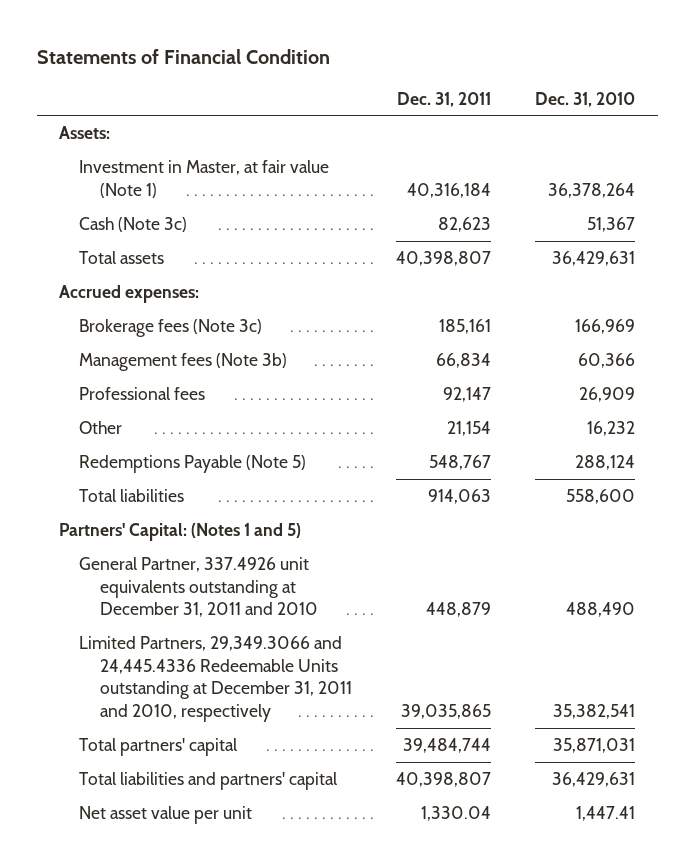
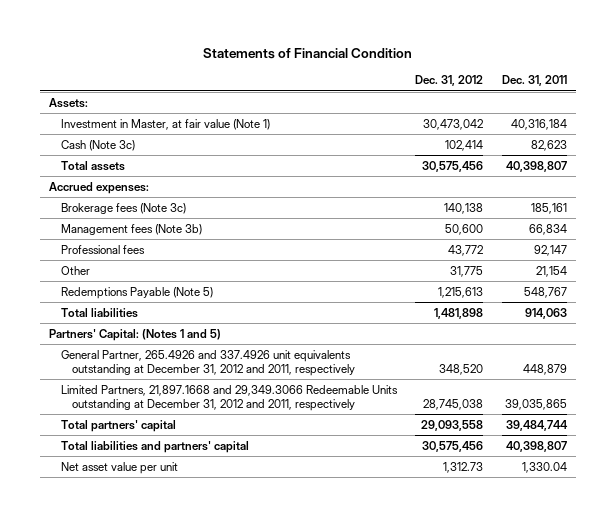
[535,91,636,107] Dec. 31, 2010 -> none
none -> [415,75,484,87] Dec. 31, 2012
[79,557,318,618] General Partner, 337.4926 unit equivalents outstanding at December 31, 2011 and 2010 -> [60,349,356,376] General Partner, 265.4926 and 337.4926 unit equivalents outstanding at December 31, 2012 and 2011, respectively
[79,636,352,722] Limited Partners, 29,349.3066 and 24,445.4336 Redeemable Units outstanding at December 31, 2011 and 2010, respectively -> [60,384,398,411] Limited Partners, 21,897.1668 and 29,349.3066 Redeemable Units outstanding at December 31, 2012 and 2011, respectively

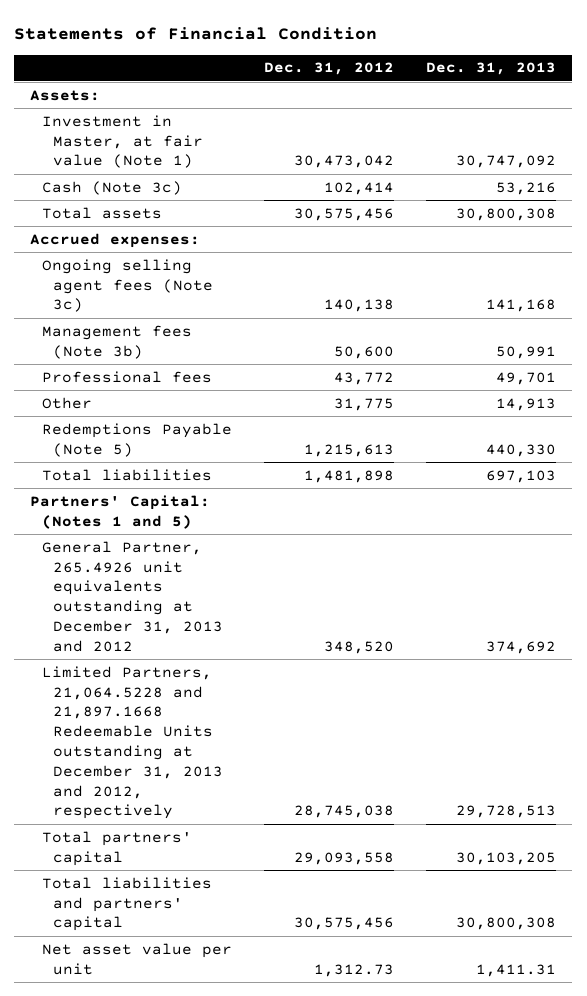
[502,75,568,87] Dec. 31, 2011 -> none
none -> [426,62,557,76] Dec. 31, 2013
[60,202,186,214] Brokerage fees (Note 3c) -> [41,258,214,313] Ongoing selling agent fees (Note 3c)
[60,349,356,376] General Partner, 265.4926 and 337.4926 unit equivalents outstanding at December 31, 2012 and 2011, respectively -> [41,540,224,652] General Partner, 265.4926 unit equivalents outstanding at December 31, 2013 and 2012
[60,384,398,411] Limited Partners, 21,897.1668 and 29,349.3066 Redeemable Units outstanding at December 31, 2012 and 2011, respectively -> [41,665,224,820] Limited Partners, 21,064.5228 and 21,897.1668 Redeemable Units outstanding at December 31, 2013 and 2012, respectively

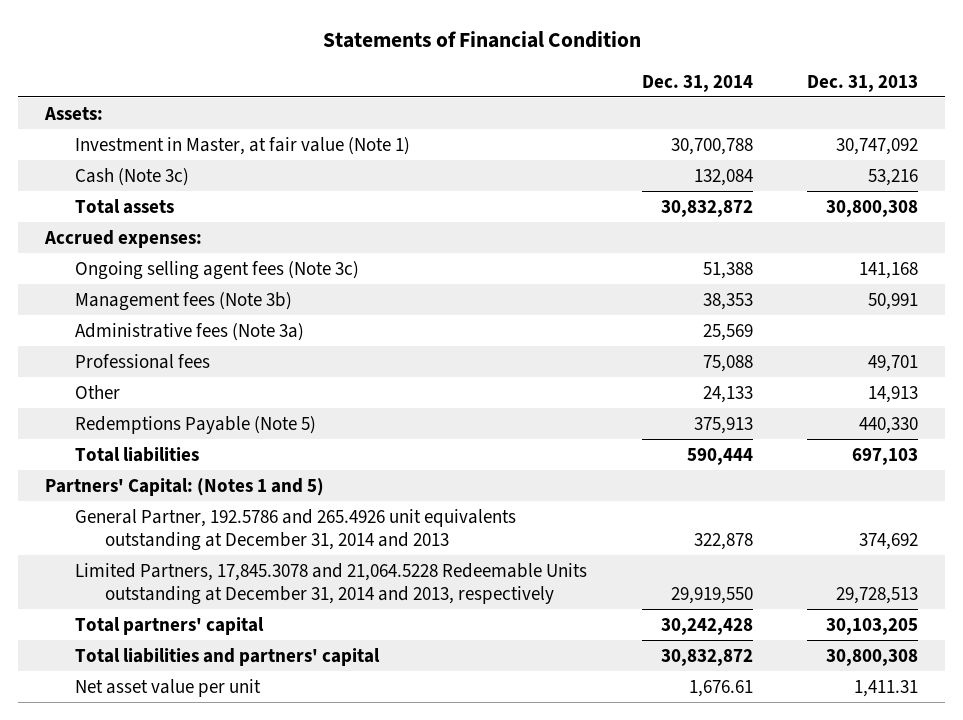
[263,62,394,76] Dec. 31, 2012 -> none
none -> [641,74,753,92] Dec. 31, 2014
none -> [75,322,305,341] Administrative fees (Note 3a)
[41,540,224,652] General Partner, 265.4926 unit equivalents outstanding at December 31, 2013 and 2012 -> [75,508,517,551] General Partner, 192.5786 and 265.4926 unit equivalents outstanding at December 31, 2014 and 2013
[41,665,224,820] Limited Partners, 21,064.5228 and 21,897.1668 Redeemable Units outstanding at December 31, 2013 and 2012, respectively -> [75,562,588,605] Limited Partners, 17,845.3078 and 21,064.5228 Redeemable Units outstanding at December 31, 2014 and 2013, respectively

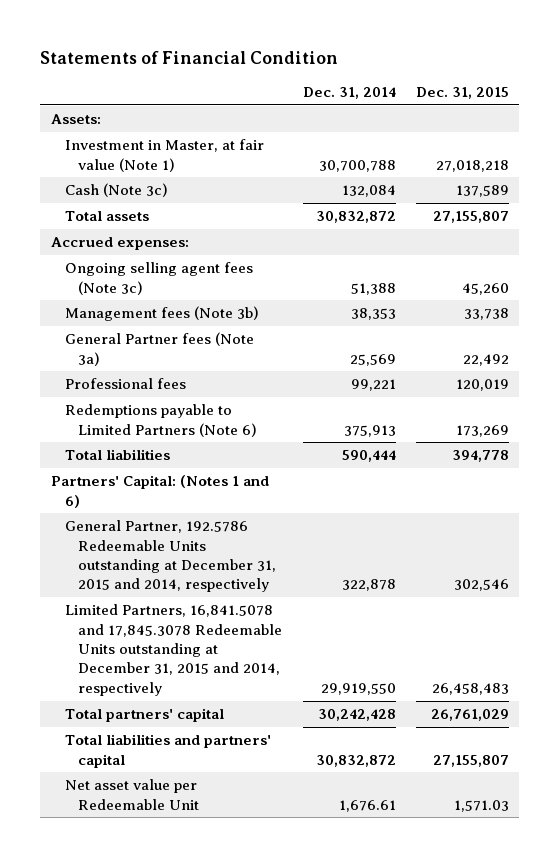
[806,74,918,92] Dec. 31, 2013 -> none
none -> [416,86,510,99] Dec. 31, 2015
[75,384,121,399] Other -> none
[75,322,305,341] Administrative fees (Note 3a) -> [64,332,254,366] General Partner fees (Note 3a)
[702,354,753,372] 75,088 -> [350,379,396,392] 99,221
[75,415,317,434] Redemptions Payable (Note 5) -> [64,404,258,437] Redemptions payable to Limited Partners (Note 6)
[45,477,325,496] Partners' Capital: (Notes 1 and 5) -> [50,475,269,508] Partners' Capital: (Notes 1 and 6)
[75,508,517,551] General Partner, 192.5786 and 265.4926 unit equivalents outstanding at December 31, 2014 and 2013 -> [64,520,277,593] General Partner, 192.5786 Redeemable Units outstanding at December 31, 2015 and 2014, respectively
[75,562,588,605] Limited Partners, 17,845.3078 and 21,064.5228 Redeemable Units outstanding at December 31, 2014 and 2013, respectively -> [64,604,283,696] Limited Partners, 16,841.5078 and 17,845.3078 Redeemable Units outstanding at December 31, 2015 and 2014, respectively
[75,678,262,697] Net asset value per unit -> [64,779,200,810] Net asset value per Redeemable Unit

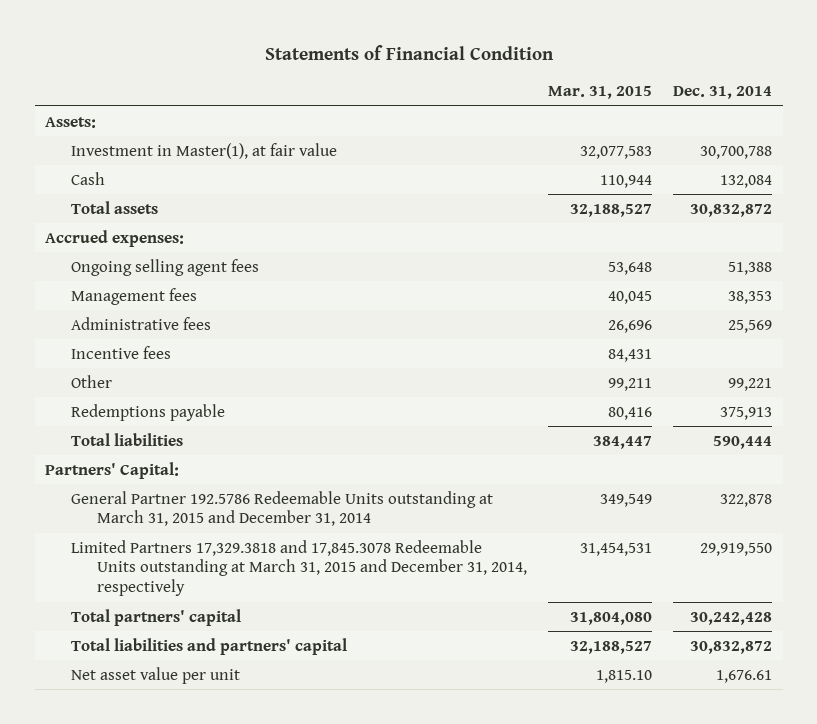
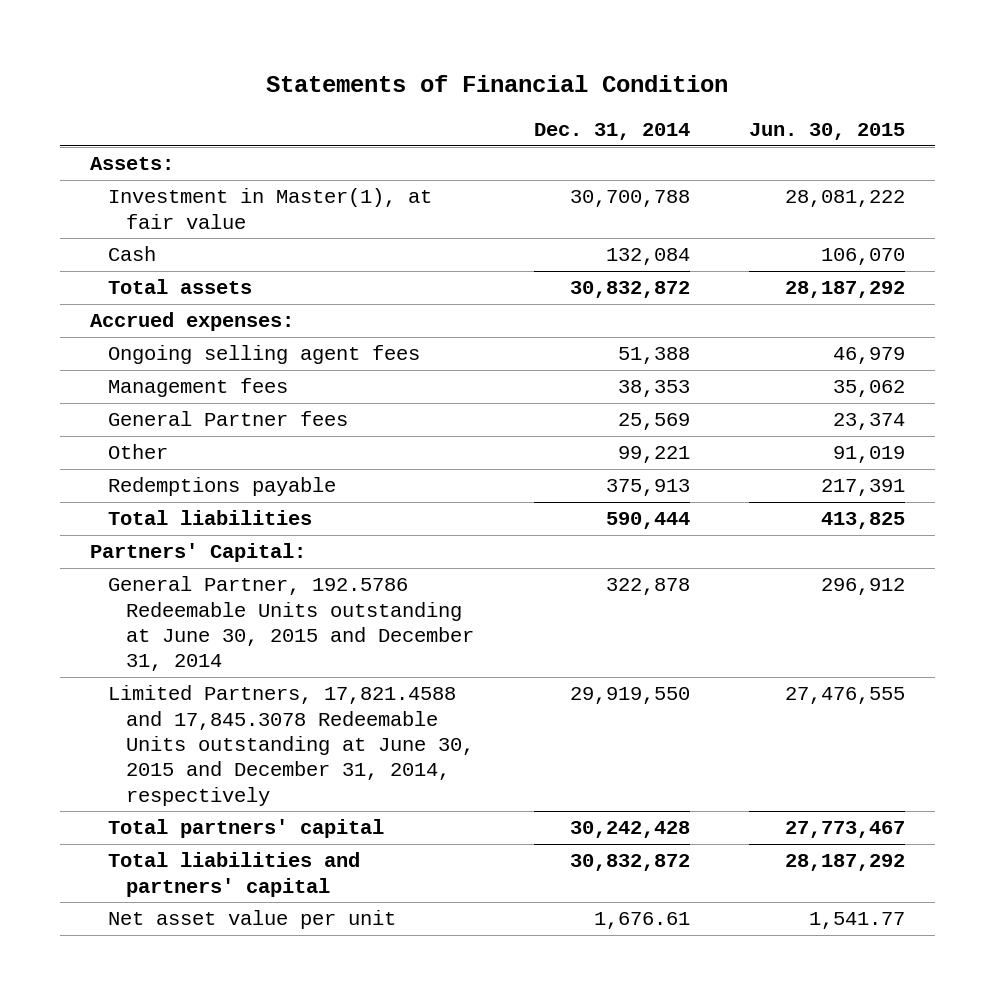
[548,86,653,100] Mar. 31, 2015 -> none
none -> [749,123,906,141] Jun. 30, 2015
[71,345,172,359] Incentive fees -> none
[71,316,212,330] Administrative fees -> [107,411,348,427] General Partner fees
[71,490,494,527] General Partner 192.5786 Redeemable Units outstanding at March 31, 2015 and December 31, 2014 -> [107,576,474,672] General Partner, 192.5786 Redeemable Units outstanding at June 30, 2015 and December 31, 2014
[71,539,528,596] Limited Partners 17,329.3818 and 17,845.3078 Redeemable Units outstanding at March 31, 2015 and December 31, 2014, respectively -> [107,685,474,806] Limited Partners, 17,821.4588 and 17,845.3078 Redeemable Units outstanding at June 30, 2015 and December 31, 2014, respectively

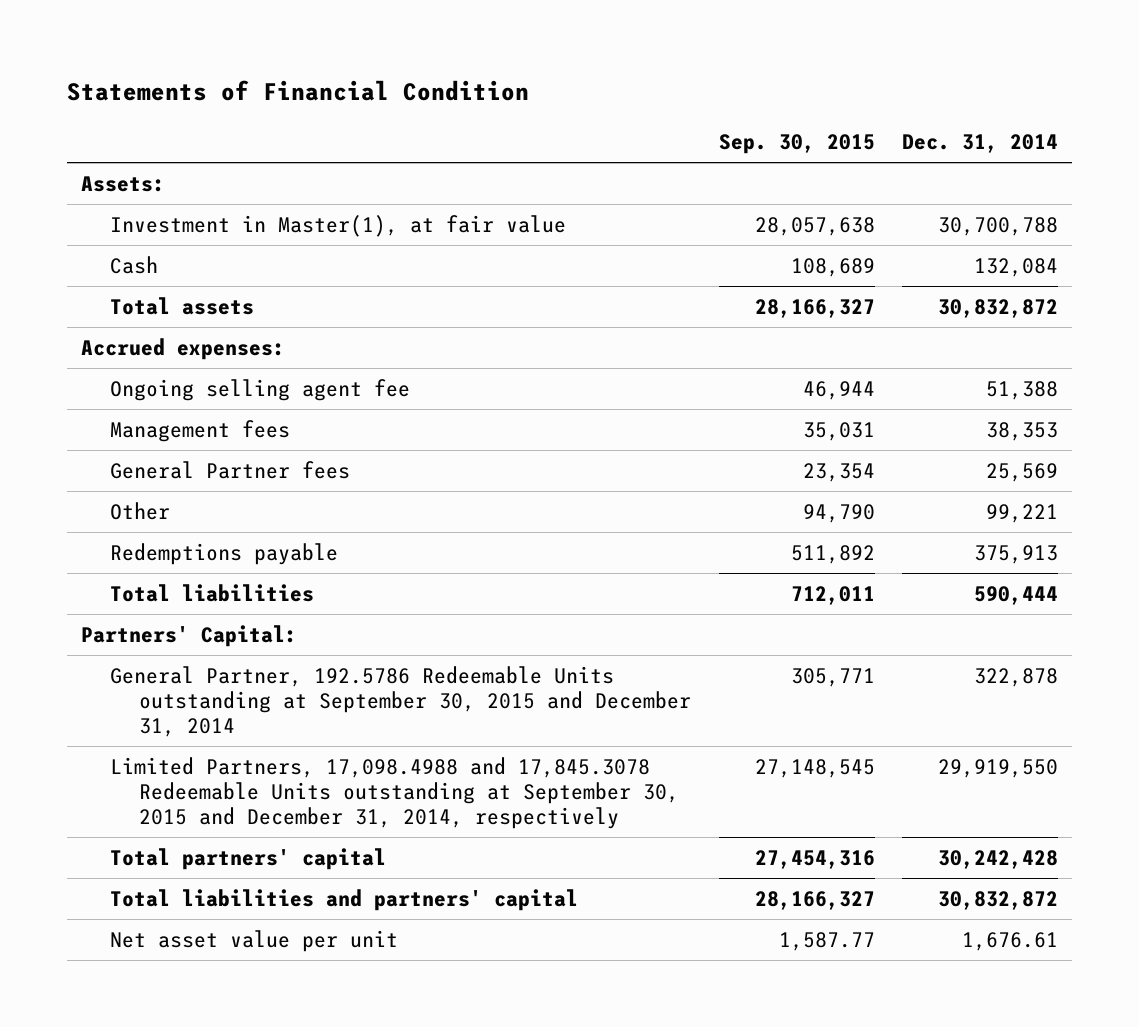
[749,123,906,141] Jun. 30, 2015 -> none
none -> [718,133,875,154] Sep. 30, 2015
[107,345,420,365] Ongoing selling agent fees -> [110,379,411,402] Ongoing selling agent fee
[107,576,474,672] General Partner, 192.5786 Redeemable Units outstanding at June 30, 2015 and December 31, 2014 -> [110,666,692,737] General Partner, 192.5786 Redeemable Units outstanding at September 30, 2015 and December 31, 2014
[107,685,474,806] Limited Partners, 17,821.4588 and 17,845.3078 Redeemable Units outstanding at June 30, 2015 and December 31, 2014, respectively -> [110,757,680,829] Limited Partners, 17,098.4988 and 17,845.3078 Redeemable Units outstanding at September 30, 2015 and December 31, 2014, respectively

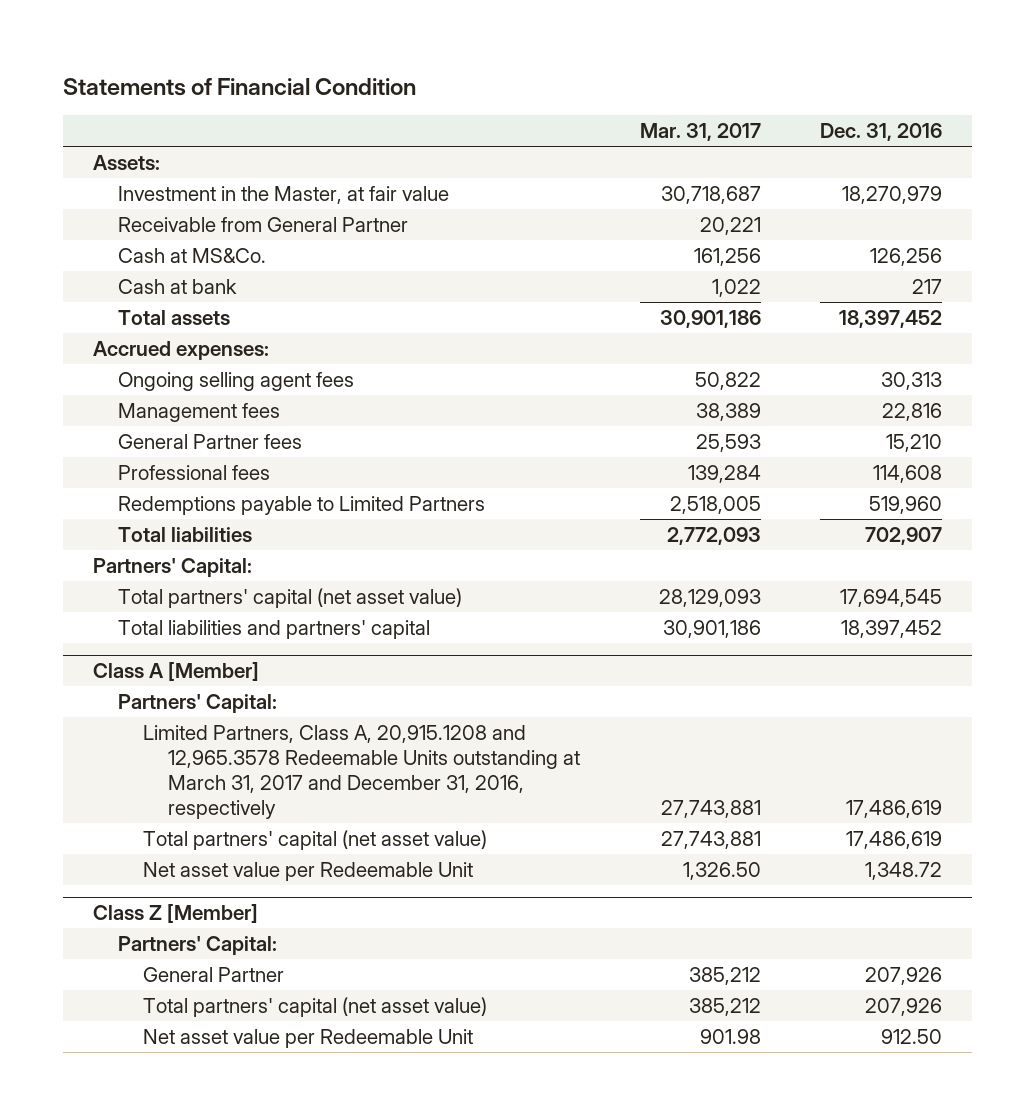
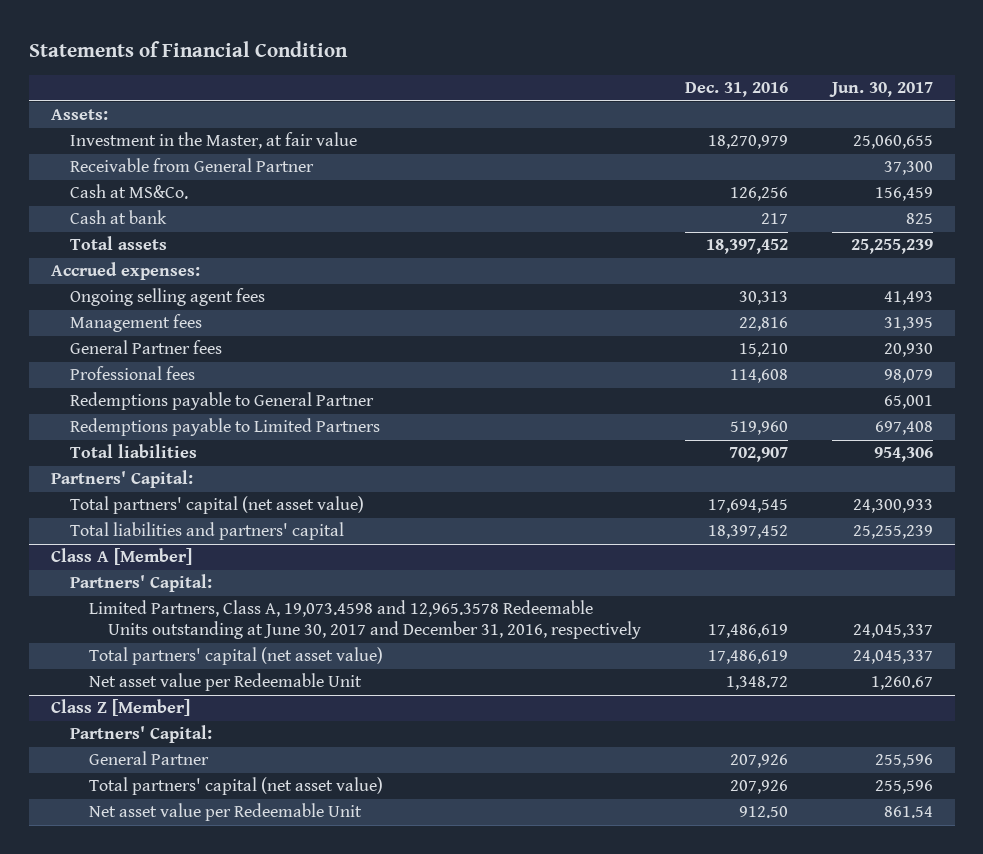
[639,123,761,142] Mar. 31, 2017 -> none
none -> [828,82,933,98] Jun. 30, 2017
none -> [69,392,374,411] Redemptions payable to General Partner
[143,724,581,819] Limited Partners, Class A, 20,915.1208 and 12,965.3578 Redeemable Units outstanding at March 31, 2017 and December 31, 2016, respectively -> [88,600,641,640] Limited Partners, Class A, 19,073.4598 and 12,965.3578 Redeemable Units outstanding at June 30, 2017 and December 31, 2016, respectively

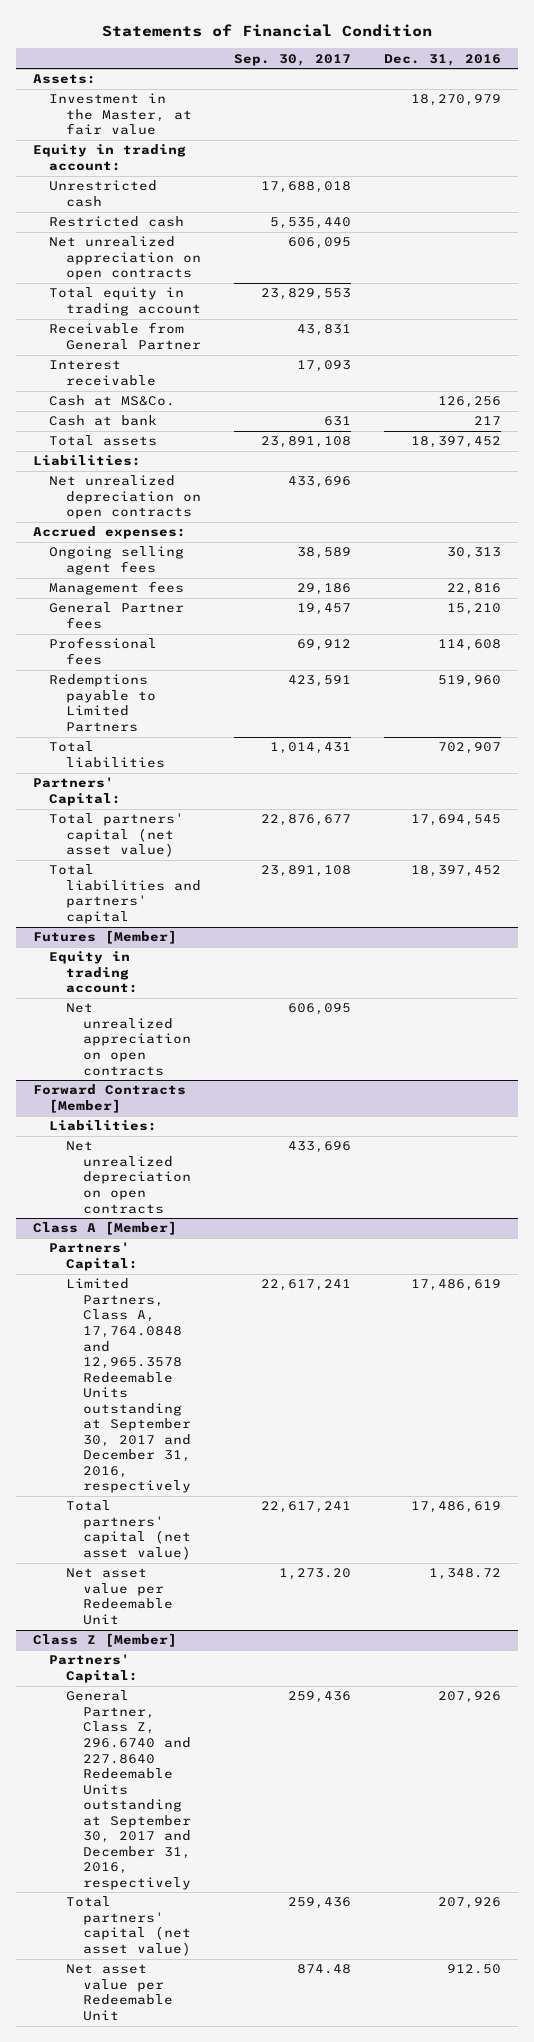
[828,82,933,98] Jun. 30, 2017 -> none
none -> [234,53,352,66] Sep. 30, 2017
none -> [32,144,186,171] Equity in trading account:
none -> [49,180,158,207] Unrestricted cash
none -> [49,216,185,228] Restricted cash
none -> [49,236,202,281] Net unrealized appreciation on open contracts
none -> [49,287,202,316] Total equity in trading account
none -> [49,360,157,386] Interest receivable
none -> [32,455,141,467] Liabilities:
none -> [49,475,202,520] Net unrealized depreciation on open contracts
[69,392,374,411] Redemptions payable to General Partner -> none
none -> [32,930,177,945] Futures [Member]
none -> [49,951,139,994] Equity in trading account:
none -> [66,1003,191,1076] Net unrealized appreciation on open contracts
none -> [32,1084,186,1113] Forward Contracts [Member]
none -> [49,1120,158,1132] Liabilities:
none -> [66,1141,191,1214] Net unrealized depreciation on open contracts
[88,600,641,640] Limited Partners, Class A, 19,073.4598 and 12,965.3578 Redeemable Units outstanding at June 30, 2017 and December 31, 2016, respectively -> [66,1278,191,1494] Limited Partners, Class A, 17,764.0848 and 12,965.3578 Redeemable Units outstanding at September 30, 2017 and December 31, 2016, respectively
[88,751,209,766] General Partner -> [66,1690,191,1890] General Partner, Class Z, 296.6740 and 227.8640 Redeemable Units outstanding at September 30, 2017 and December 31, 2016, respectively

